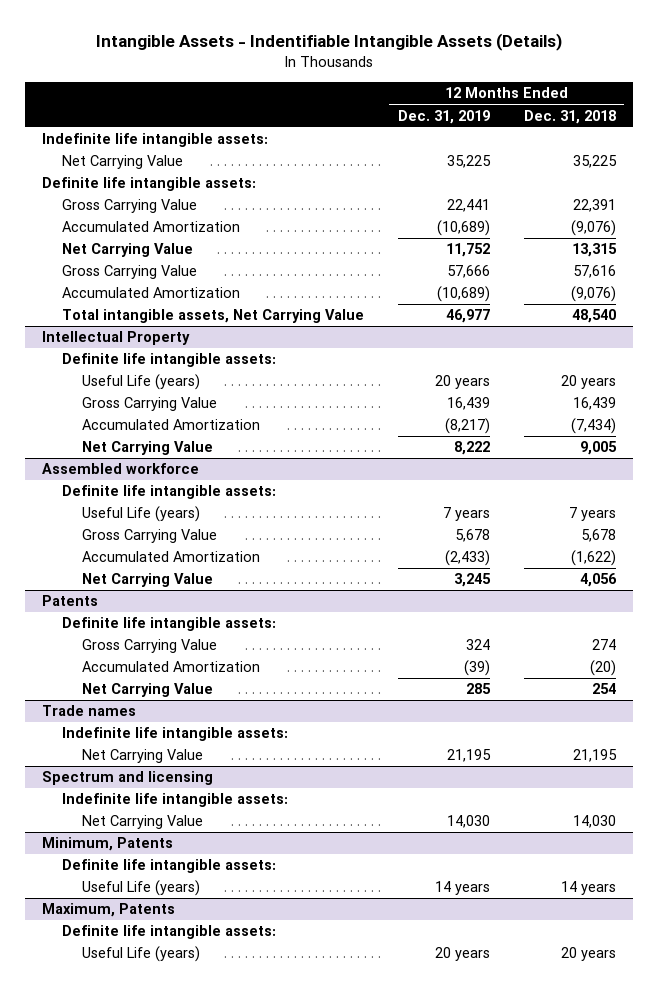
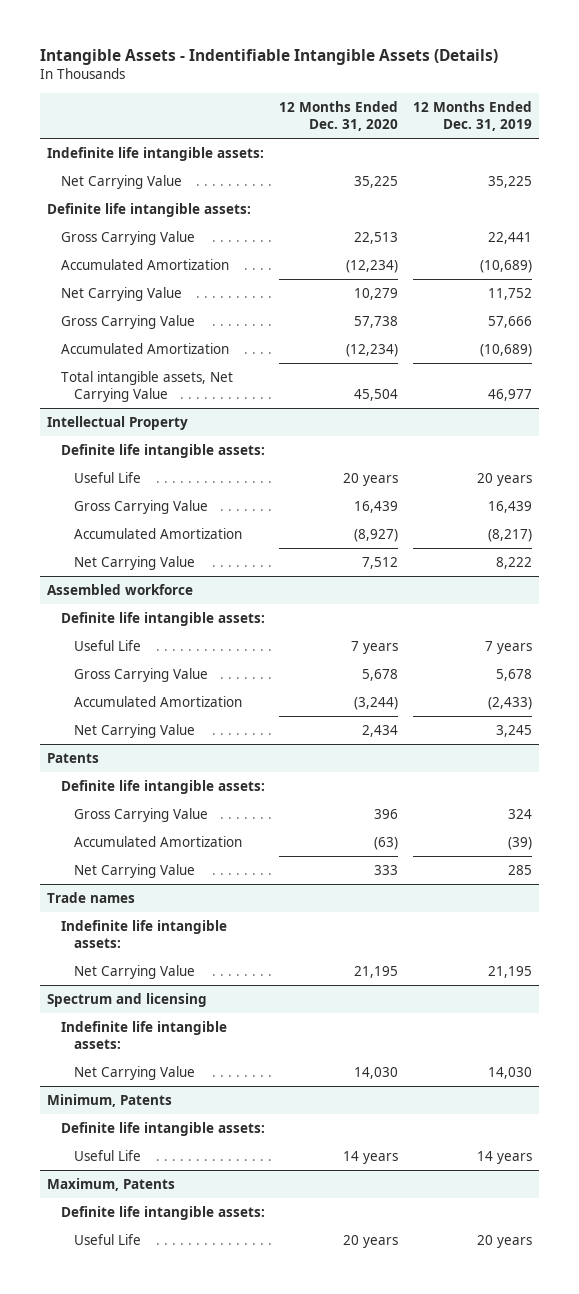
[523,109,616,124] Dec. 31, 2018 -> none
none -> [279,100,399,132] 12 Months Ended Dec. 31, 2020
[81,374,200,391] Useful Life (years) -> [73,471,141,483] Useful Life
[81,506,200,523] Useful Life (years) -> [73,639,141,651] Useful Life
[81,880,200,897] Useful Life (years) -> [73,1149,141,1161] Useful Life
[81,946,200,963] Useful Life (years) -> [73,1233,141,1245] Useful Life

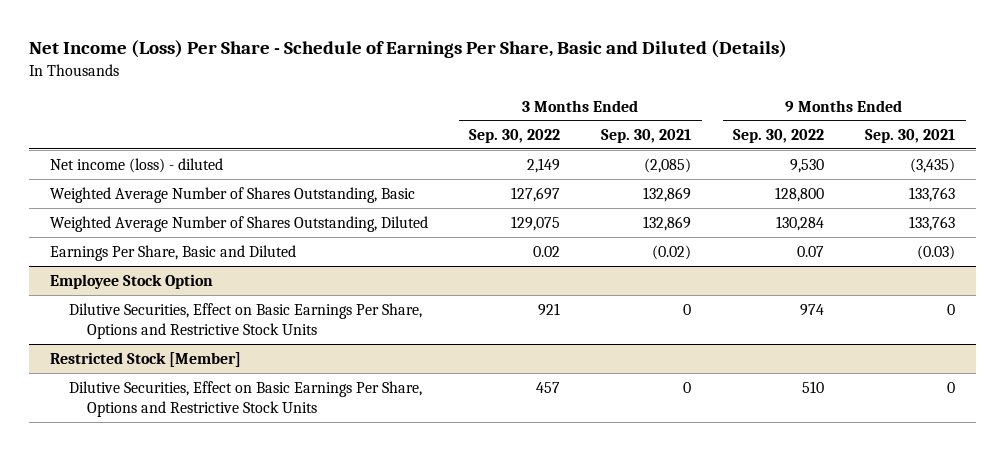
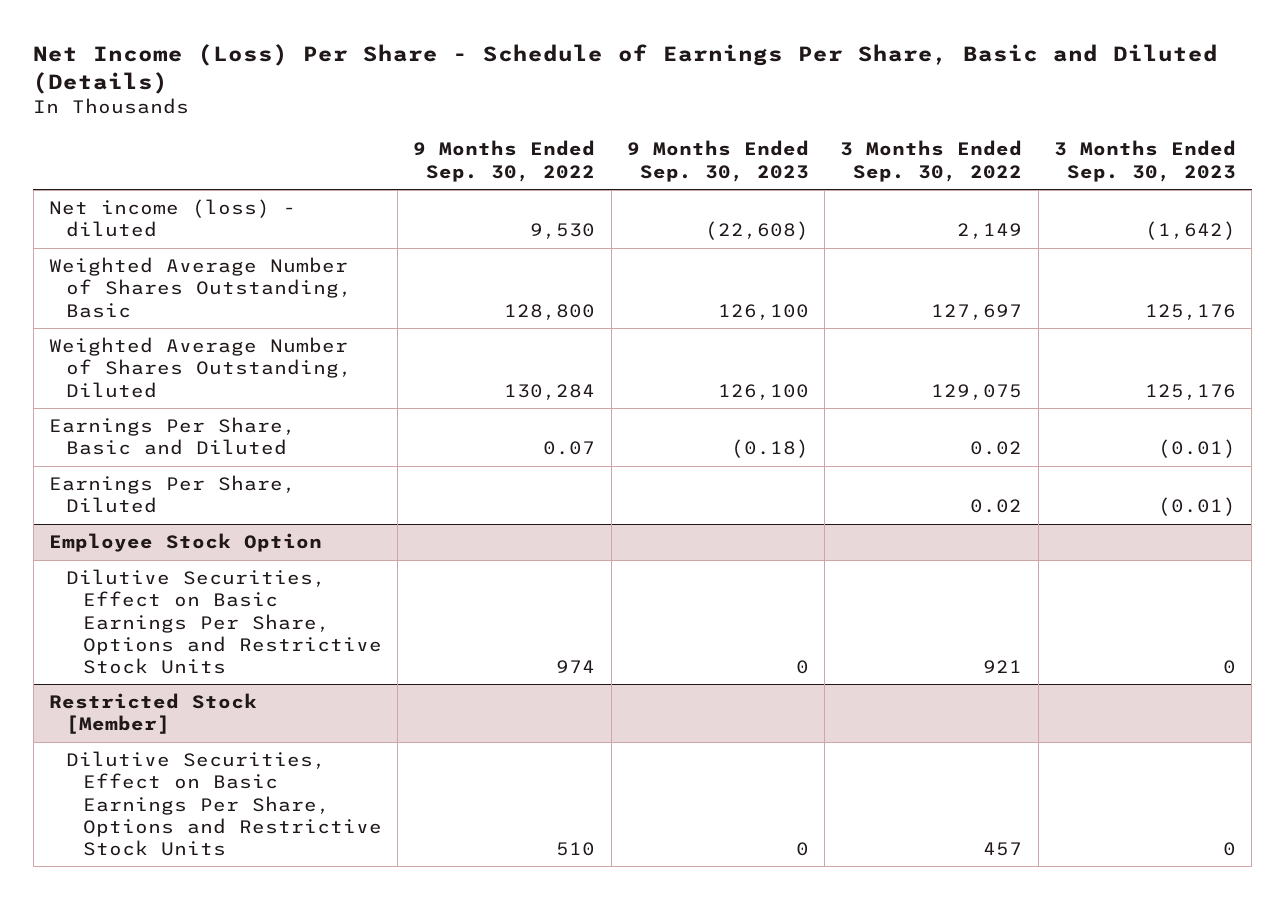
[601,129,692,144] Sep. 30, 2021 -> none
[865,129,956,144] Sep. 30, 2021 -> none
none -> [626,140,809,182] 9 Months Ended Sep. 30, 2023
none -> [1053,140,1236,182] 3 Months Ended Sep. 30, 2023
none -> [48,475,296,514] Earnings Per Share, Diluted

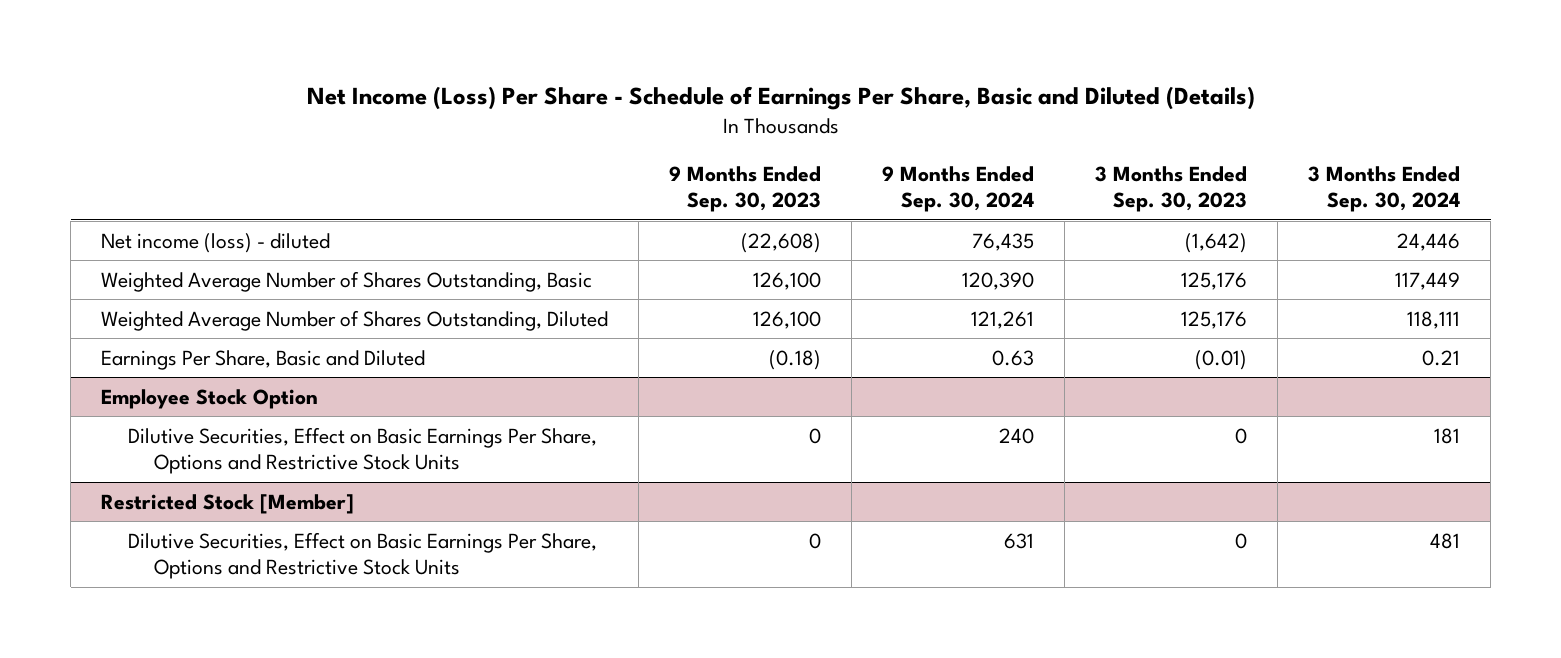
[413,140,596,182] 9 Months Ended Sep. 30, 2022 -> none
[840,140,1023,182] 3 Months Ended Sep. 30, 2022 -> none
none -> [882,165,1035,213] 9 Months Ended Sep. 30, 2024
none -> [1308,165,1461,213] 3 Months Ended Sep. 30, 2024
[48,475,296,514] Earnings Per Share, Diluted -> none

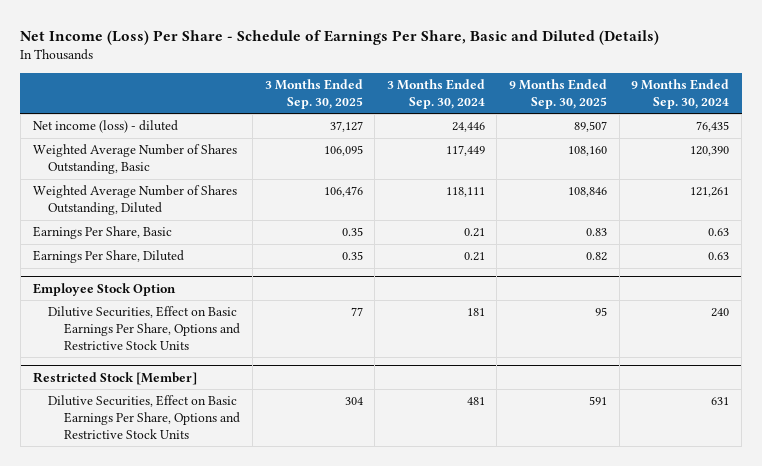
[669,165,822,213] 9 Months Ended Sep. 30, 2023 -> none
[1095,165,1248,213] 3 Months Ended Sep. 30, 2023 -> none
none -> [264,78,363,109] 3 Months Ended Sep. 30, 2025
none -> [509,78,608,109] 9 Months Ended Sep. 30, 2025
[101,349,426,370] Earnings Per Share, Basic and Diluted -> [32,226,172,240] Earnings Per Share, Basic
none -> [32,250,184,264] Earnings Per Share, Diluted

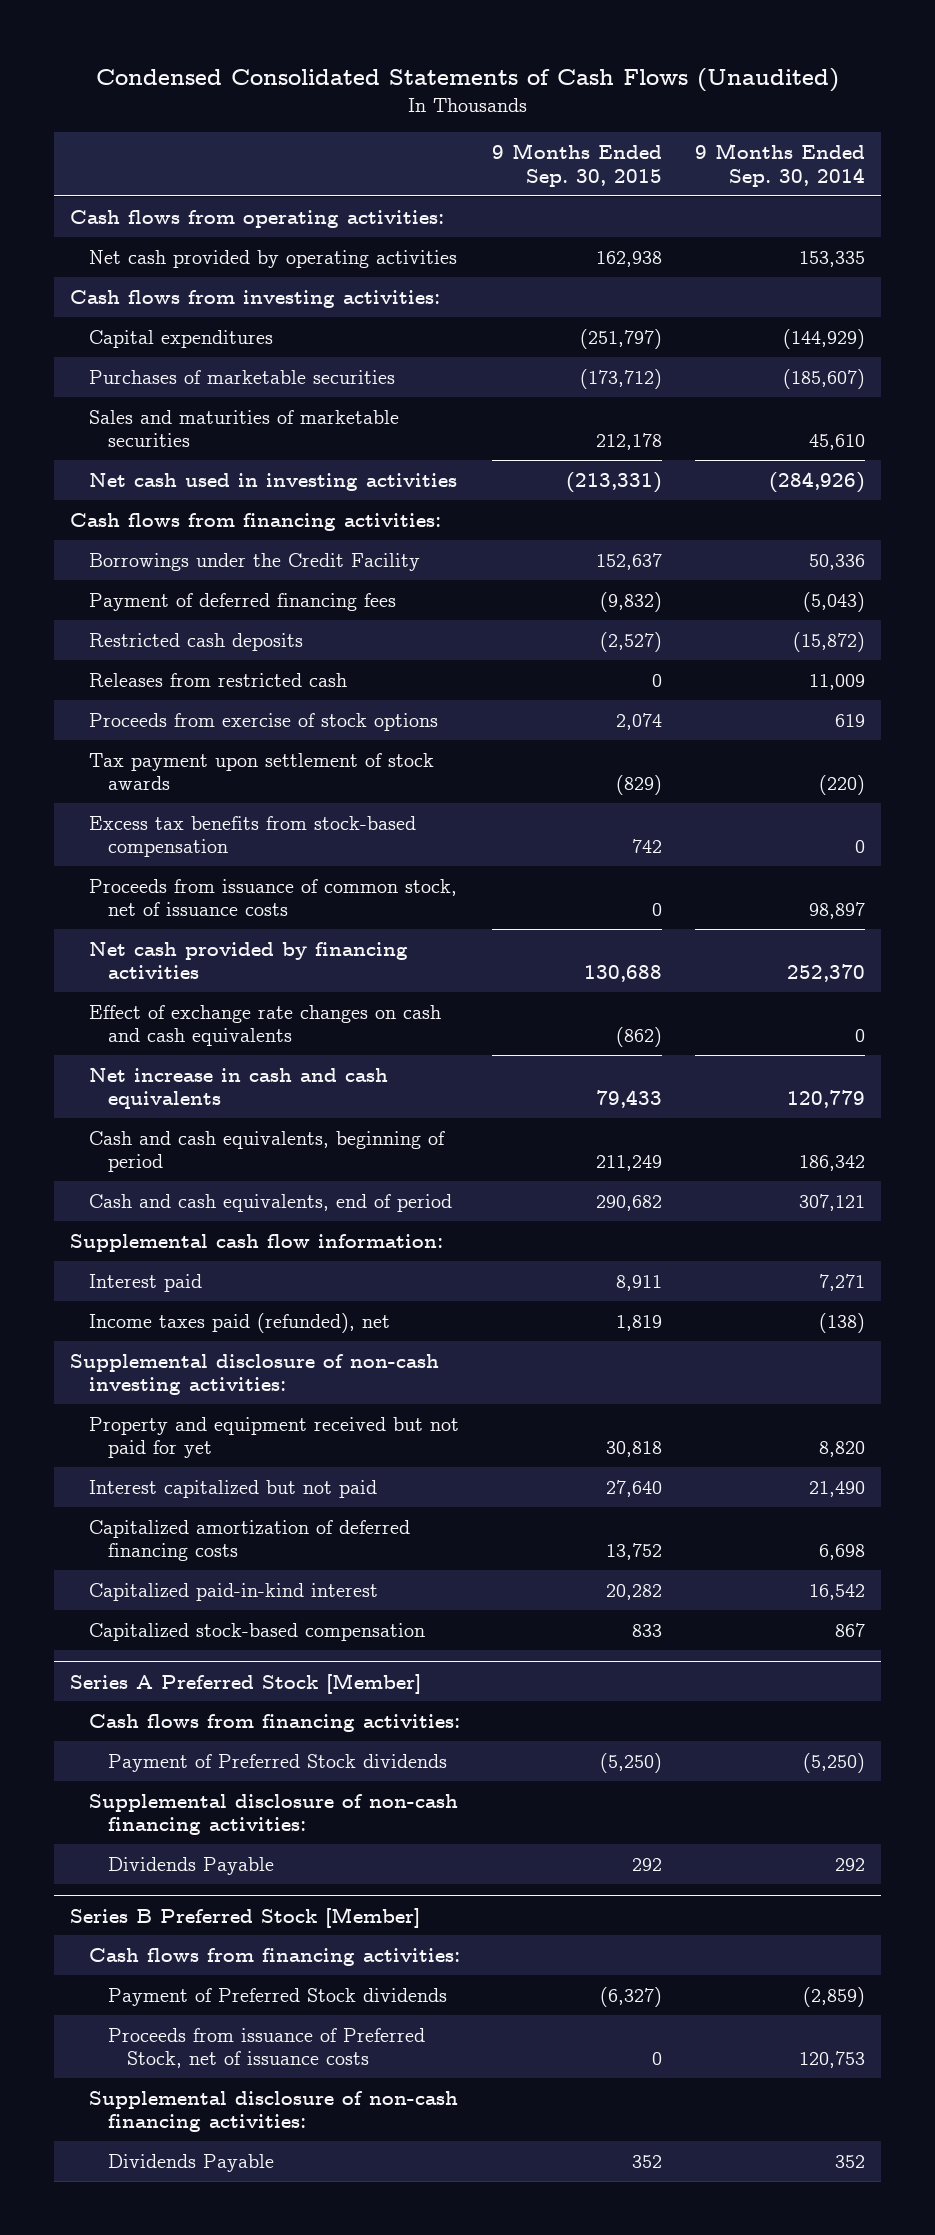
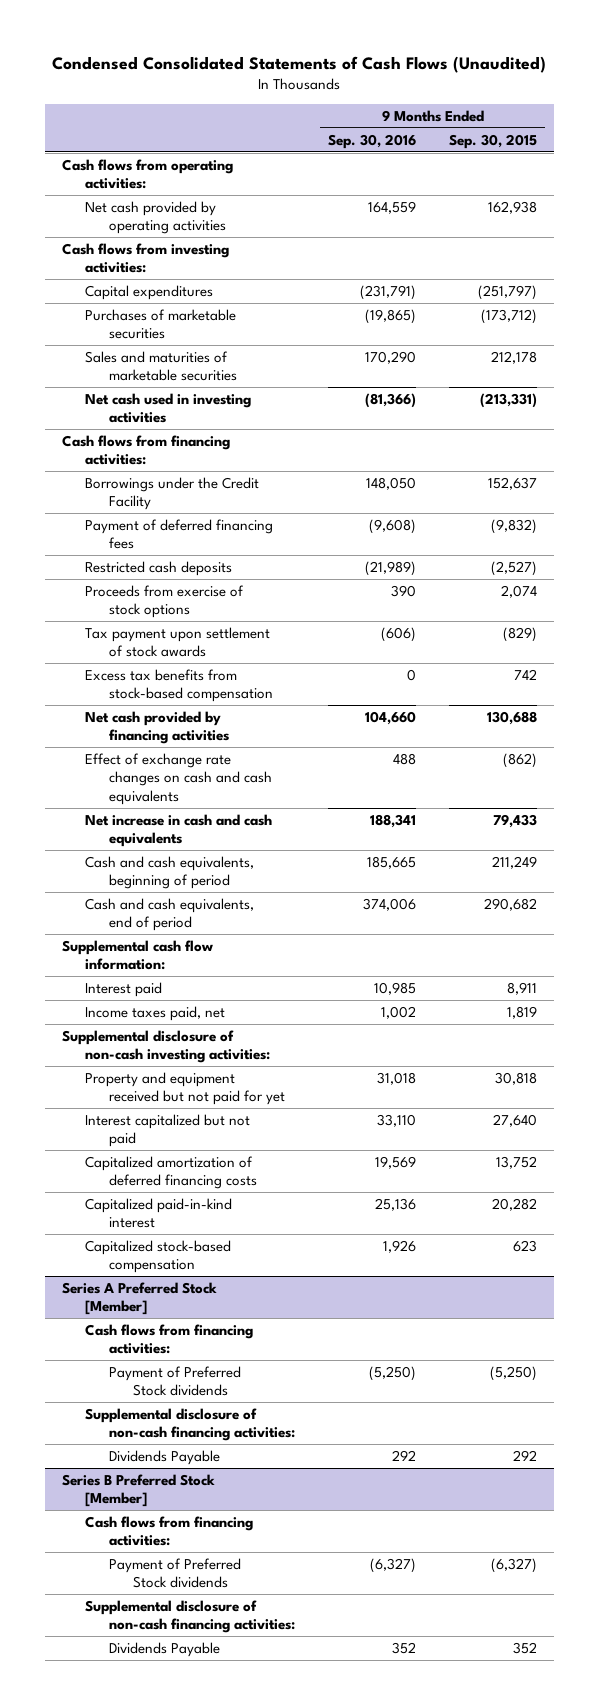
[694,143,865,187] 9 Months Ended Sep. 30, 2014 -> none
none -> [328,133,417,149] Sep. 30, 2016
[88,672,347,687] Releases from restricted cash -> none
[88,878,457,917] Proceeds from issuance of common stock, net of issuance costs -> none
[88,1312,390,1333] Income taxes paid (refunded), net -> [85,1005,226,1021] Income taxes paid, net
[632,1623,663,1637] 833 -> [513,1239,538,1252] 623
[107,2027,425,2069] Proceeds from issuance of Preferred Stock, net of issuance costs -> none

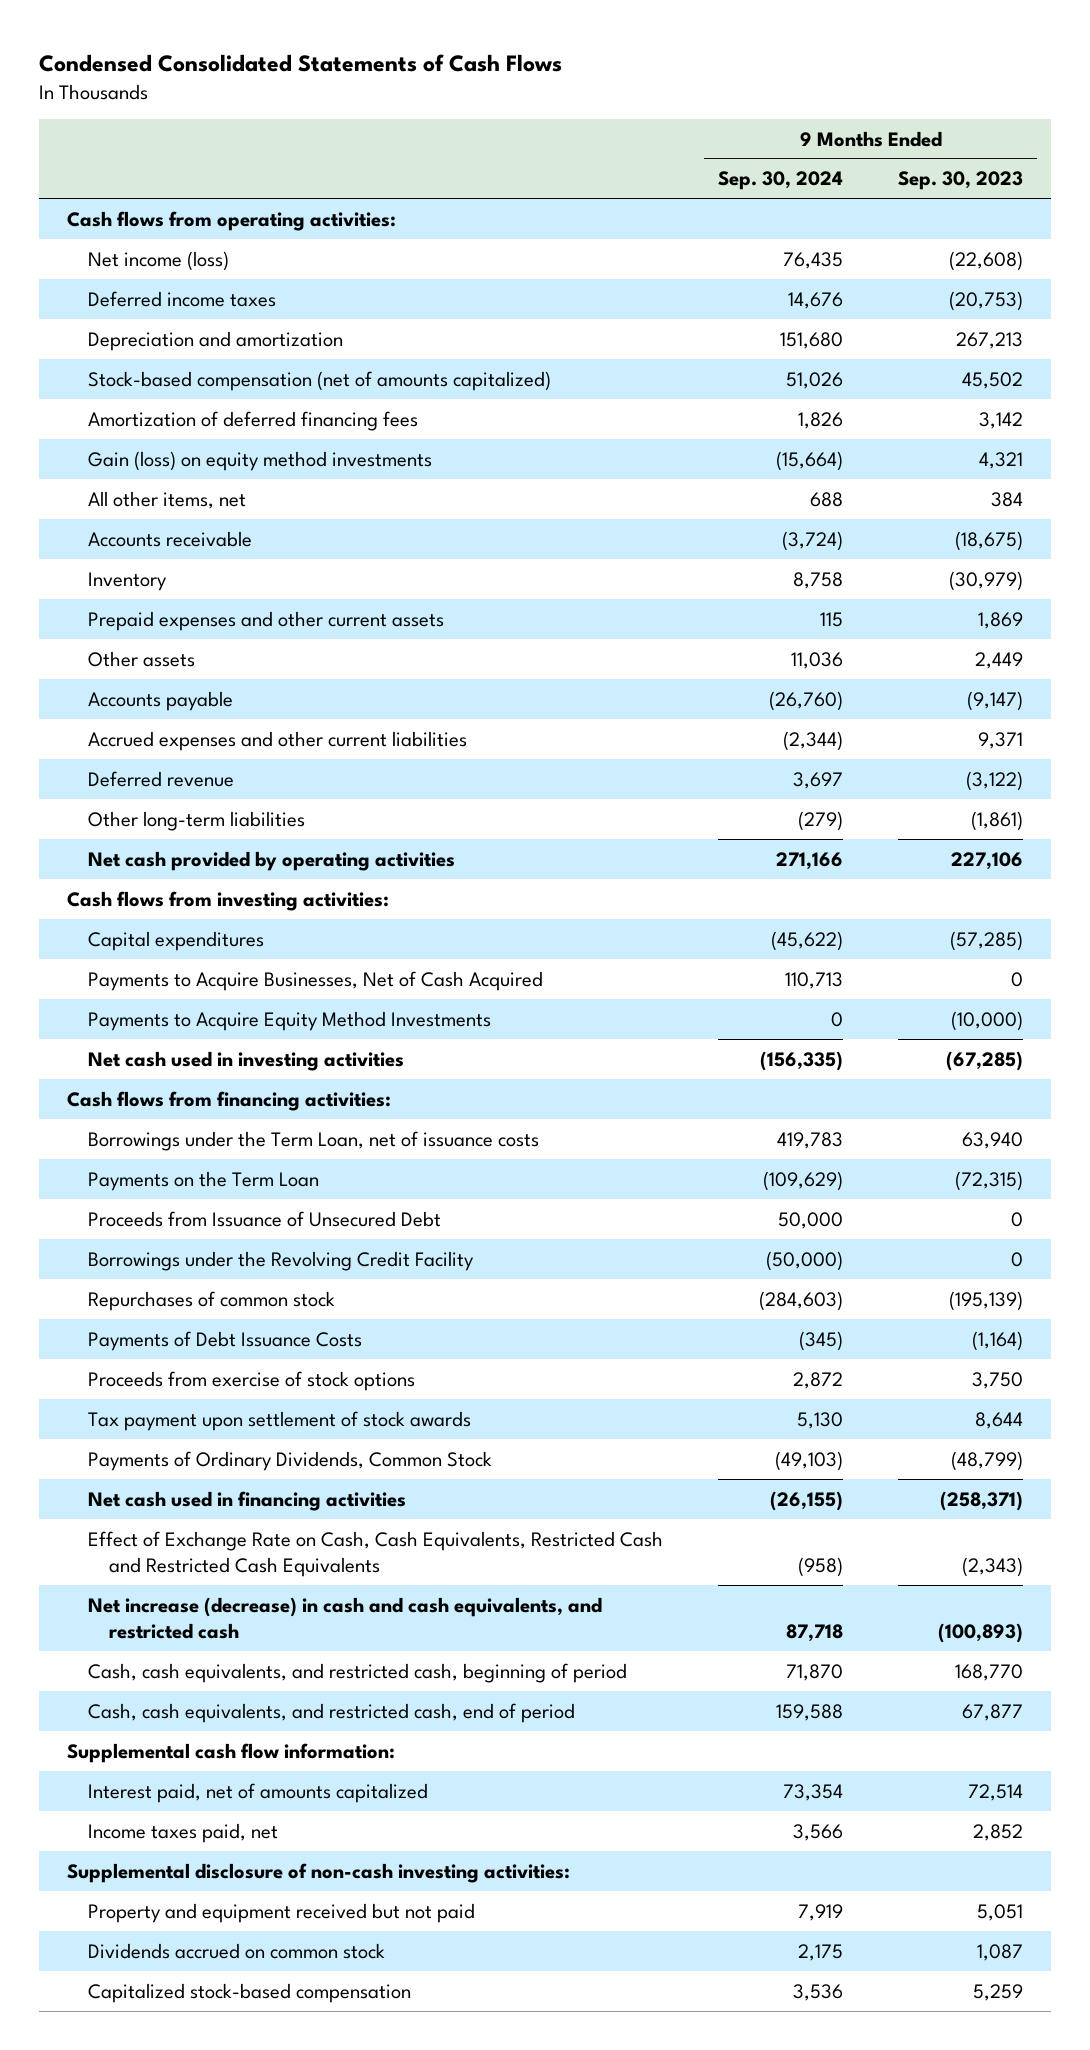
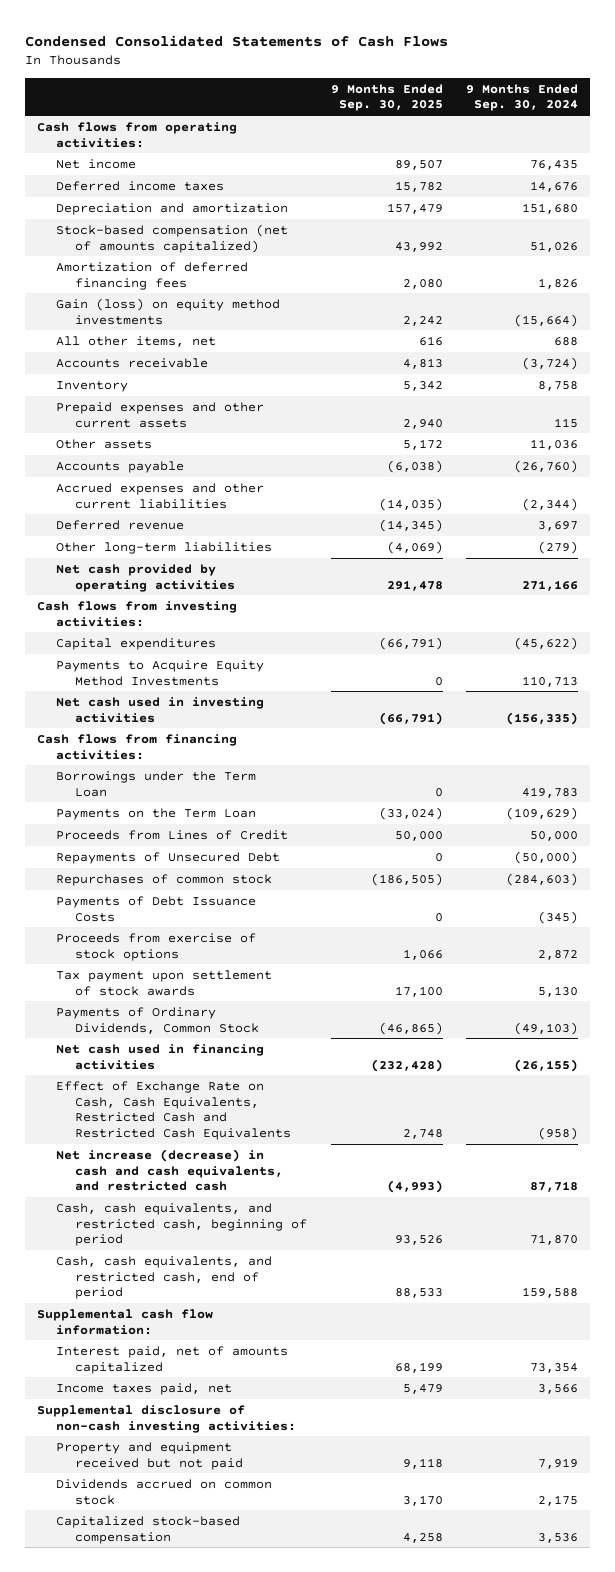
[898,171,1024,191] Sep. 30, 2023 -> none
none -> [330,83,443,112] 9 Months Ended Sep. 30, 2025
[87,250,229,271] Net income (loss) -> [55,158,136,169] Net income
[87,970,543,991] Payments to Acquire Businesses, Net of Cash Acquired -> none
[831,1011,844,1027] 0 -> [522,675,579,687] 110,713
[87,1130,539,1151] Borrowings under the Term Loan, net of issuance costs -> [55,770,256,797] Borrowings under the Term Loan
[87,1210,441,1227] Proceeds from Issuance of Unsecured Debt -> none
none -> [55,829,288,840] Proceeds from Lines of Credit
[87,1250,474,1271] Borrowings under the Revolving Credit Facility -> [55,851,280,864] Repayments of Unsecured Debt

